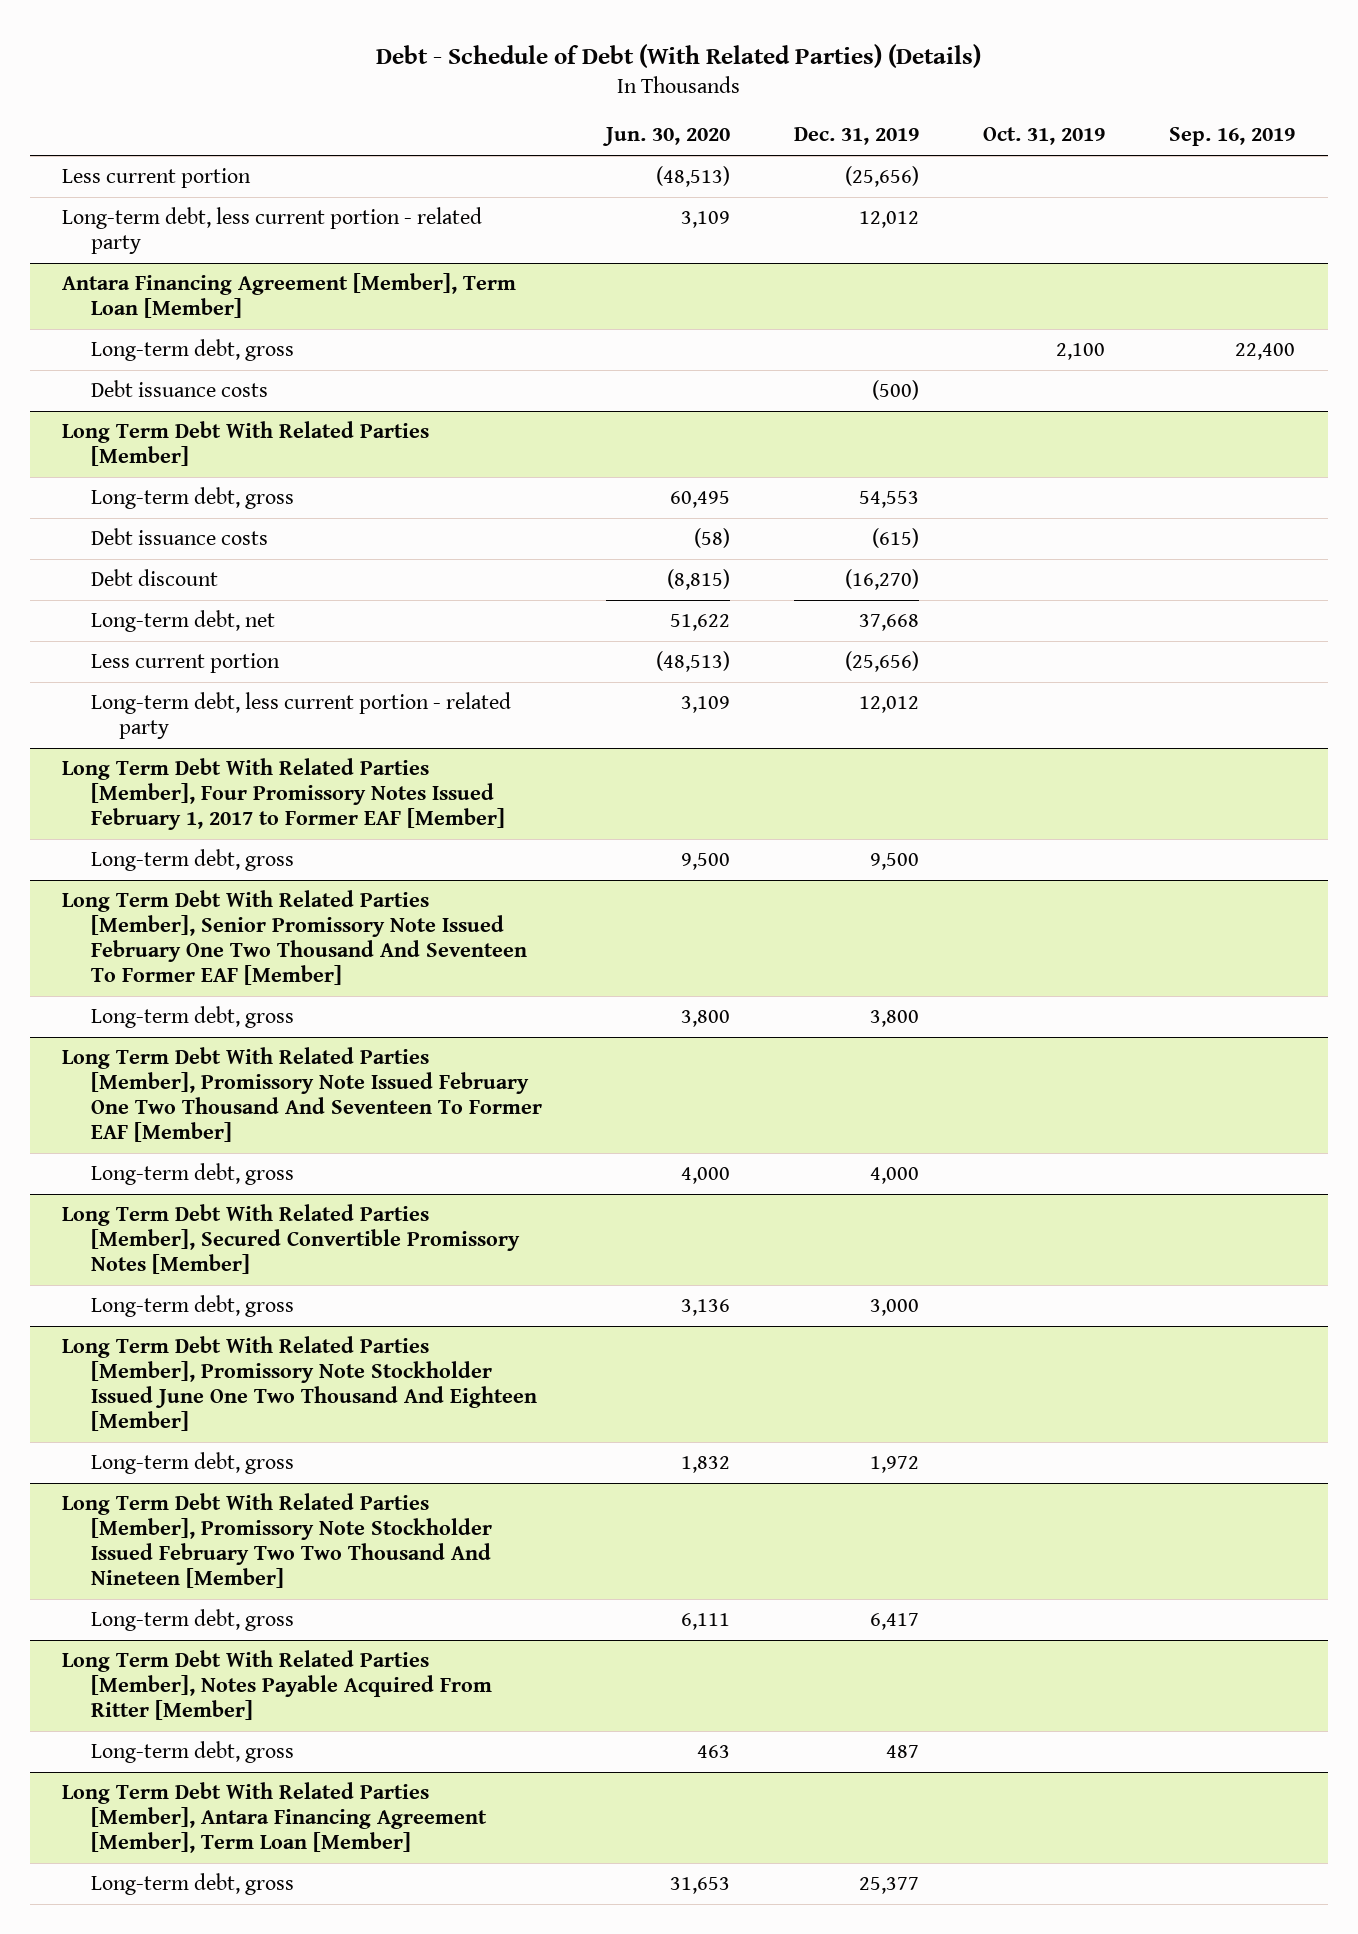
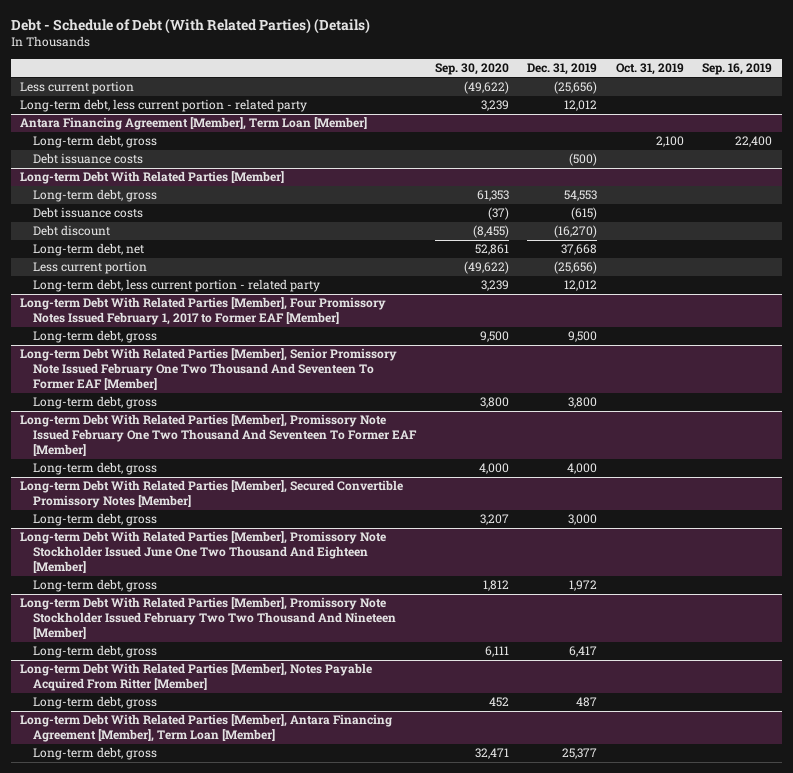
[601,127,730,147] Jun. 30, 2020 -> none
none -> [434,63,509,76] Sep. 30, 2020
[62,421,430,467] Long Term Debt With Related Parties [Member] -> [20,171,285,185] Long-term Debt With Related Parties [Member]
[62,758,505,831] Long Term Debt With Related Parties [Member], Four Promissory Notes Issued February 1, 2017 to Former EAF [Member] -> [20,297,387,326] Long-term Debt With Related Parties [Member], Four Promissory Notes Issued February 1, 2017 to Former EAF [Member]
[62,890,527,986] Long Term Debt With Related Parties [Member], Senior Promissory Note Issued February One Two Thousand And Seventeen To Former EAF [Member] -> [20,348,398,391] Long-term Debt With Related Parties [Member], Senior Promissory Note Issued February One Two Thousand And Seventeen To Former EAF [Member]
[62,1047,542,1143] Long Term Debt With Related Parties [Member], Promissory Note Issued February One Two Thousand And Seventeen To Former EAF [Member] -> [20,414,418,457] Long-term Debt With Related Parties [Member], Promissory Note Issued February One Two Thousand And Seventeen To Former EAF [Member]
[62,1204,520,1275] Long Term Debt With Related Parties [Member], Secured Convertible Promissory Notes [Member] -> [20,480,404,509] Long-term Debt With Related Parties [Member], Secured Convertible Promissory Notes [Member]
[62,1336,537,1432] Long Term Debt With Related Parties [Member], Promissory Note Stockholder Issued June One Two Thousand And Eighteen [Member] -> [20,531,387,574] Long-term Debt With Related Parties [Member], Promissory Note Stockholder Issued June One Two Thousand And Eighteen [Member]
[62,1493,492,1589] Long Term Debt With Related Parties [Member], Promissory Note Stockholder Issued February Two Two Thousand And Nineteen [Member] -> [20,597,397,640] Long-term Debt With Related Parties [Member], Promissory Note Stockholder Issued February Two Two Thousand And Nineteen [Member]
[62,1650,492,1721] Long Term Debt With Related Parties [Member], Notes Payable Acquired From Ritter [Member] -> [20,663,373,692] Long-term Debt With Related Parties [Member], Notes Payable Acquired From Ritter [Member]
[62,1782,487,1854] Long Term Debt With Related Parties [Member], Antara Financing Agreement [Member], Term Loan [Member] -> [20,714,393,743] Long-term Debt With Related Parties [Member], Antara Financing Agreement [Member], Term Loan [Member]

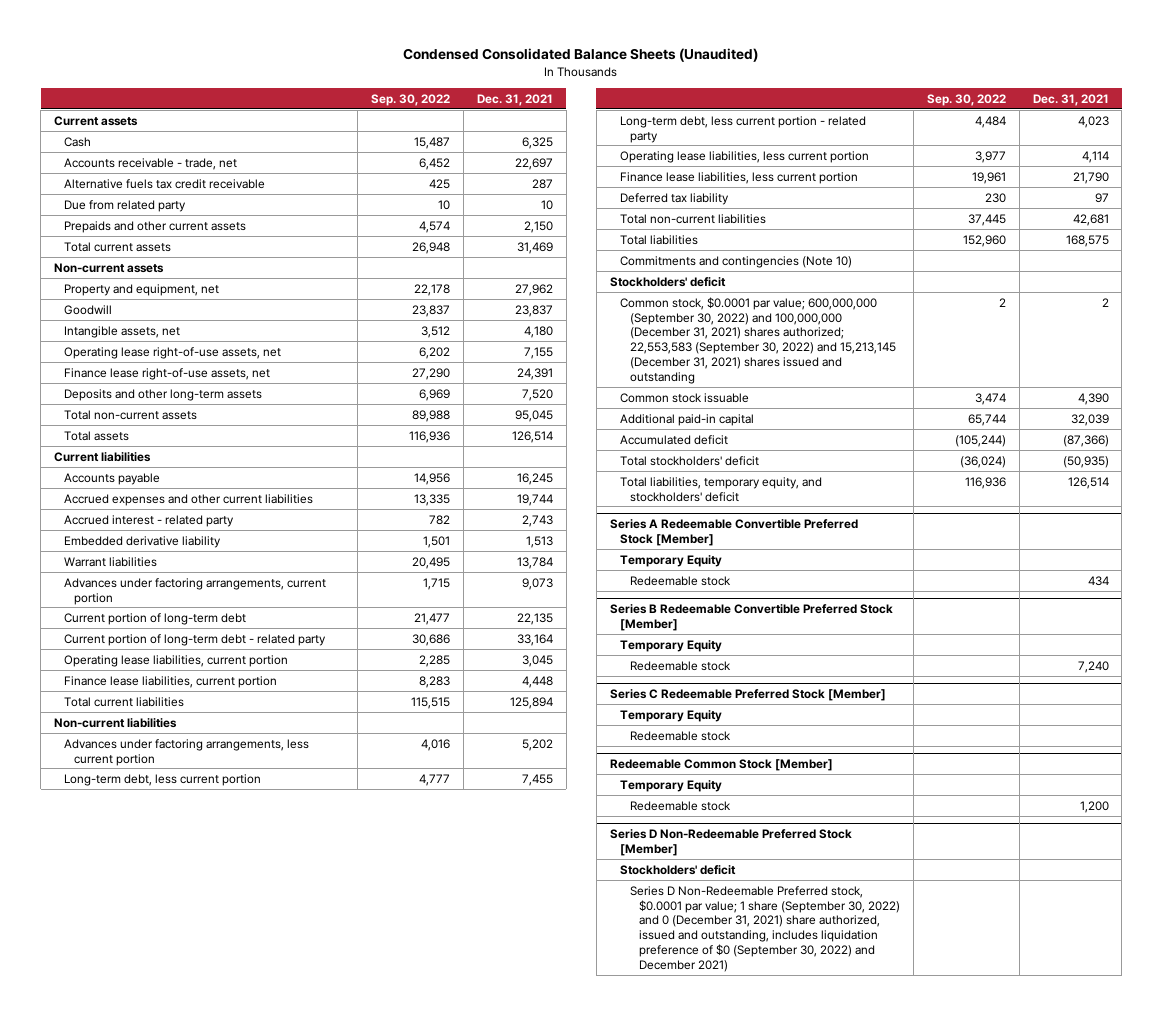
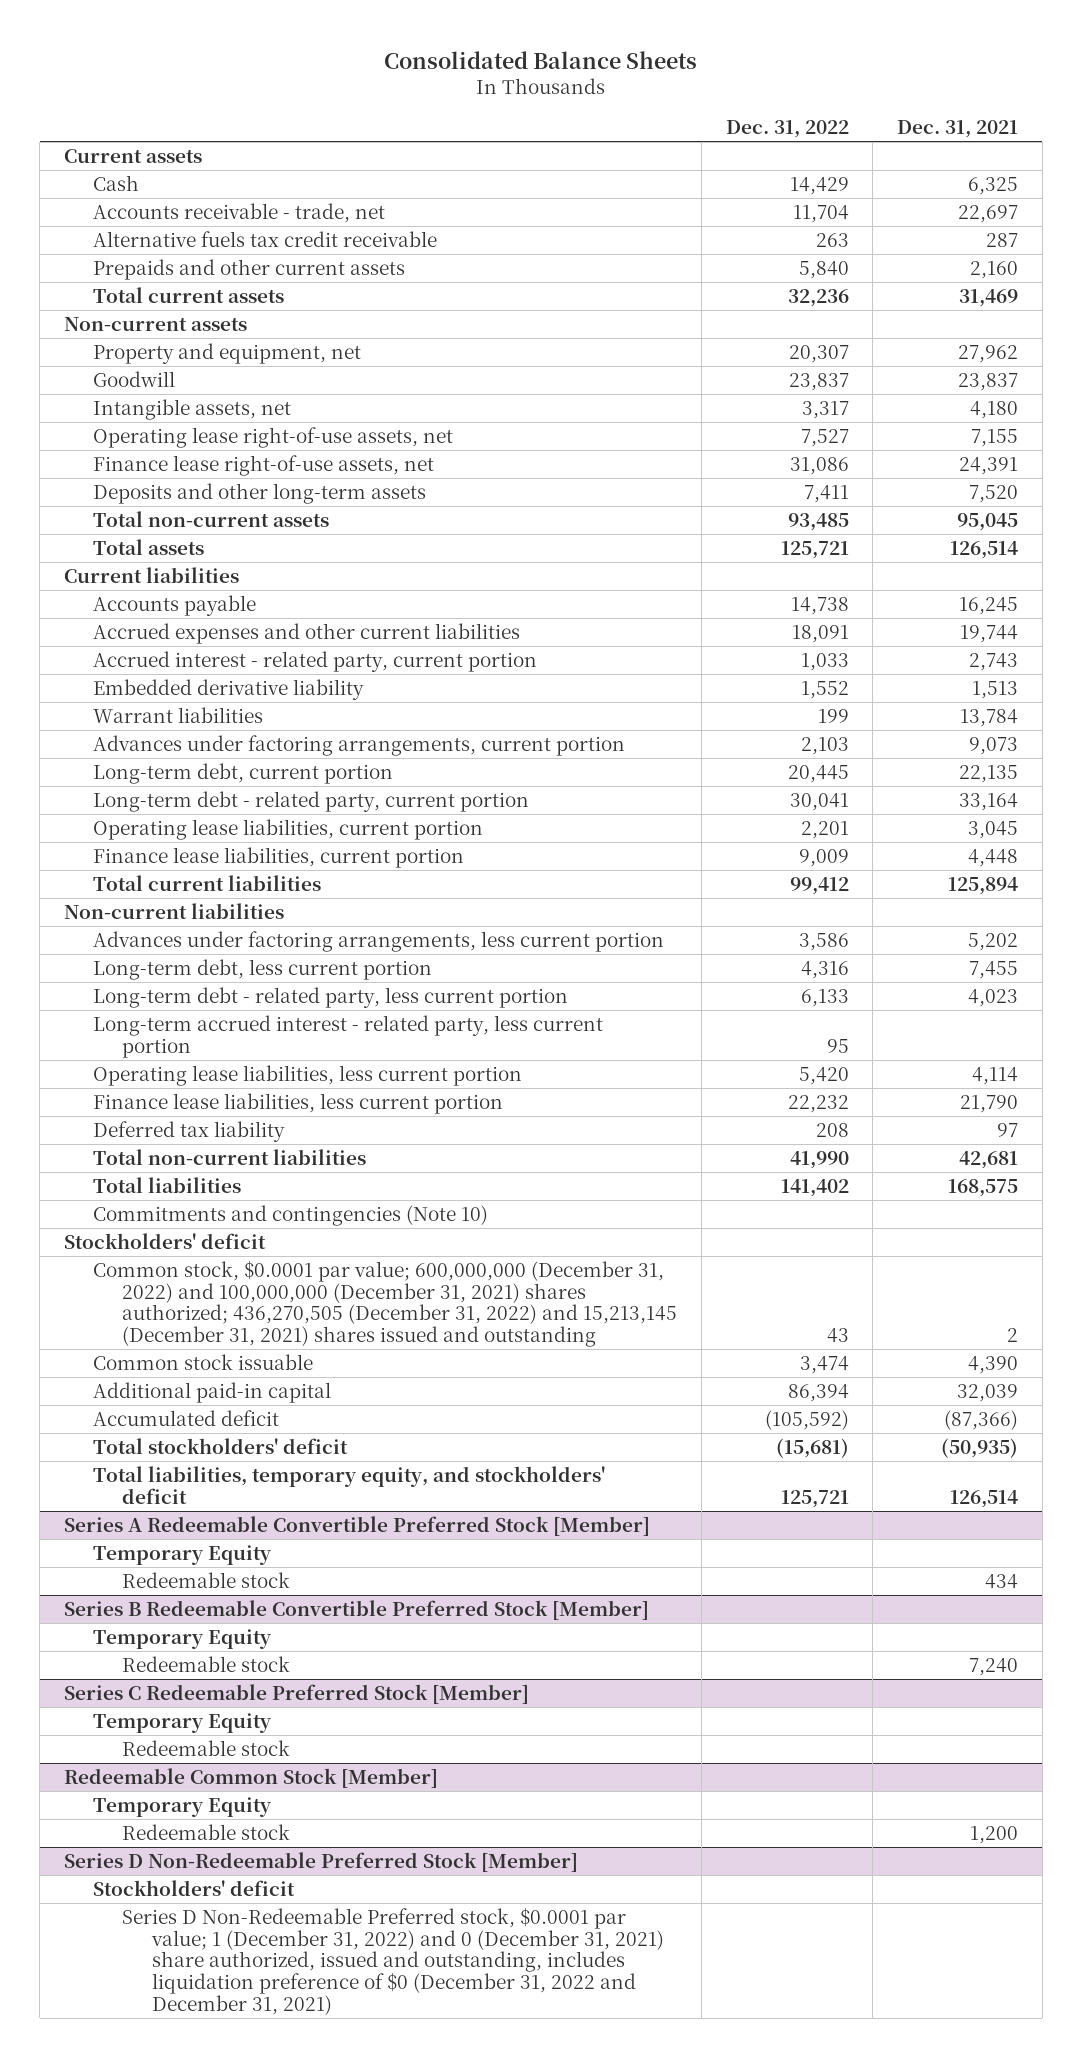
[403,48,759,63] Condensed Consolidated Balance Sheets (Unaudited) -> [384,50,698,69] Consolidated Balance Sheets
[371,93,451,106] Sep. 30, 2022 -> none
none -> [725,119,849,138] Dec. 31, 2022
[63,199,186,212] Due from related party -> none
[523,220,553,233] 2,150 -> [970,260,1019,279] 2,160
[63,514,234,527] Accrued interest - related party -> [93,650,538,672] Accrued interest - related party, current portion
[63,612,246,625] Current portion of long-term debt -> [93,762,394,784] Long-term debt, current portion
[63,633,326,646] Current portion of long-term debt - related party -> [93,790,530,812] Long-term debt - related party, current portion
[619,115,866,143] Long-term debt, less current portion - related party -> [93,986,569,1008] Long-term debt - related party, less current portion
none -> [93,1014,604,1058] Long-term accrued interest - related party, less current portion
[619,296,896,385] Common stock, $0.0001 par value; 600,000,000 (September 30, 2022) and 100,000,000 (December 31, 2021) shares authorized; 22,553,583 (September 30, 2022) and 15,213,145 (December 31, 2021) shares issued and outstanding -> [93,1260,678,1347] Common stock, $0.0001 par value; 600,000,000 (December 31, 2022) and 100,000,000 (December 31, 2021) shares authorized; 436,270,505 (December 31, 2022) and 15,213,145 (December 31, 2021) shares issued and outstanding
[629,885,901,973] Series D Non-Redeemable Preferred stock, $0.0001 par value; 1 share (September 30, 2022) and 0 (December 31, 2021) share authorized, issued and outstanding, includes liquidation preference of $0 (September 30, 2022) and December 2021) -> [122,1907,664,2015] Series D Non-Redeemable Preferred stock, $0.0001 par value; 1 (December 31, 2022) and 0 (December 31, 2021) share authorized, issued and outstanding, includes liquidation preference of $0 (December 31, 2022 and December 31, 2021)

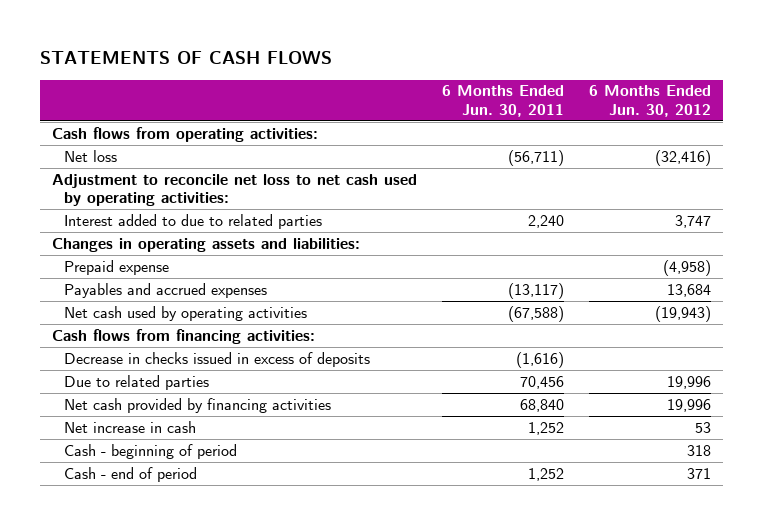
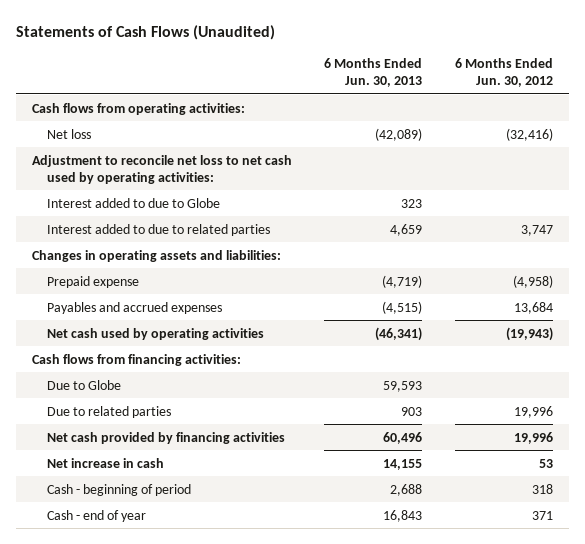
[39,50,332,64] STATEMENTS OF CASH FLOWS -> [15,24,275,40] Statements of Cash Flows (Unaudited)
[442,85,565,117] 6 Months Ended Jun. 30, 2011 -> none
none -> [324,57,423,87] 6 Months Ended Jun. 30, 2013
none -> [47,197,221,208] Interest added to due to Globe
[64,351,371,367] Decrease in checks issued in excess of deposits -> none
none -> [47,379,122,390] Due to Globe
[64,466,198,482] Cash - end of period -> [47,509,147,522] Cash - end of year

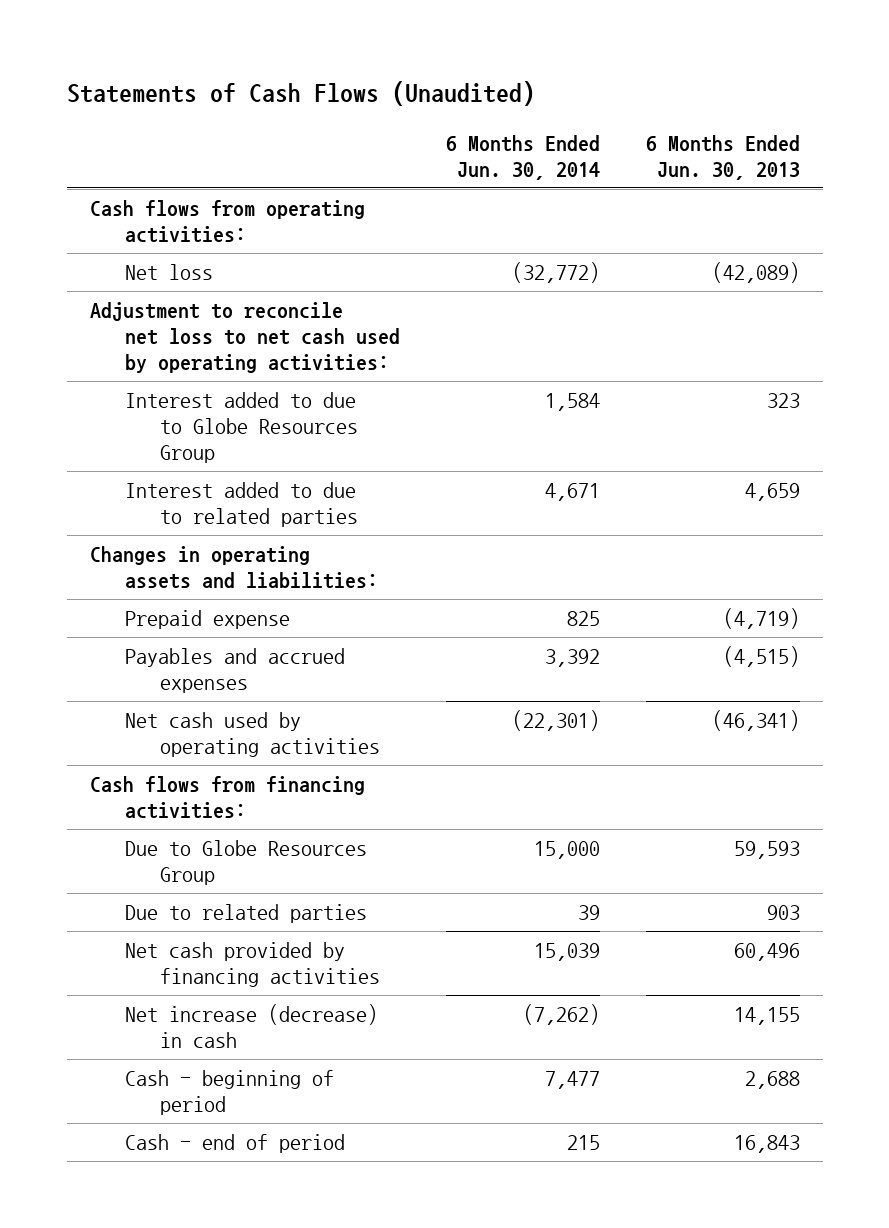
[454,57,553,87] 6 Months Ended Jun. 30, 2012 -> none
none -> [445,134,600,180] 6 Months Ended Jun. 30, 2014
[47,197,221,208] Interest added to due to Globe -> [125,392,359,464] Interest added to due to Globe Resources Group
[47,379,122,390] Due to Globe -> [125,840,368,886] Due to Globe Resources Group
[47,457,165,468] Net increase in cash -> [125,1004,379,1049] Net increase (decrease) in cash
[47,509,147,522] Cash - end of year -> [125,1134,346,1154] Cash - end of period

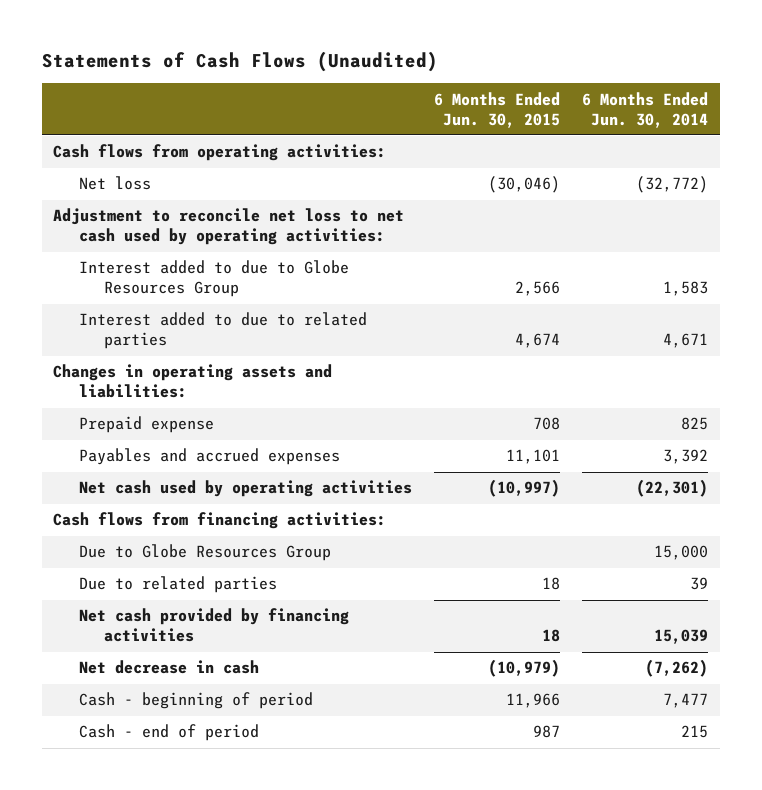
[645,134,800,180] 6 Months Ended Jun. 30, 2013 -> none
none -> [433,91,560,128] 6 Months Ended Jun. 30, 2015
[544,393,600,412] 1,584 -> [663,281,709,297] 1,583
[125,1004,379,1049] Net increase (decrease) in cash -> [78,660,259,675] Net decrease in cash

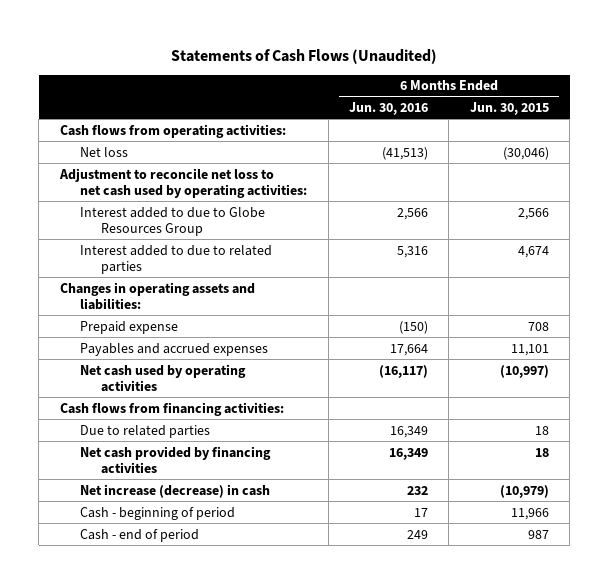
[582,91,709,128] 6 Months Ended Jun. 30, 2014 -> none
none -> [349,101,429,115] Jun. 30, 2016
[78,544,331,562] Due to Globe Resources Group -> none
[78,660,259,675] Net decrease in cash -> [80,483,271,498] Net increase (decrease) in cash

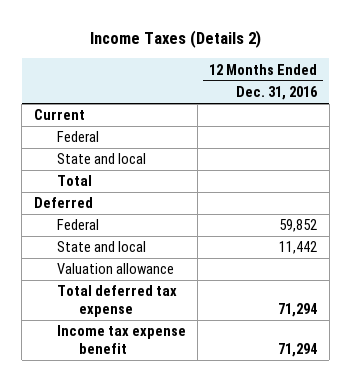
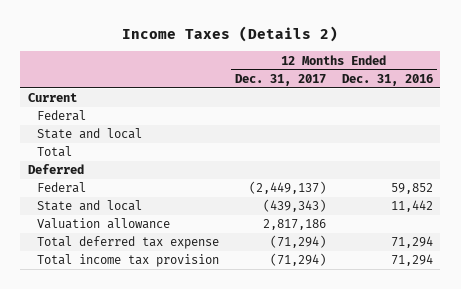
none -> [234,73,326,86] Dec. 31, 2017
[56,325,186,355] Income tax expense benefit -> [36,254,219,268] Total income tax provision

